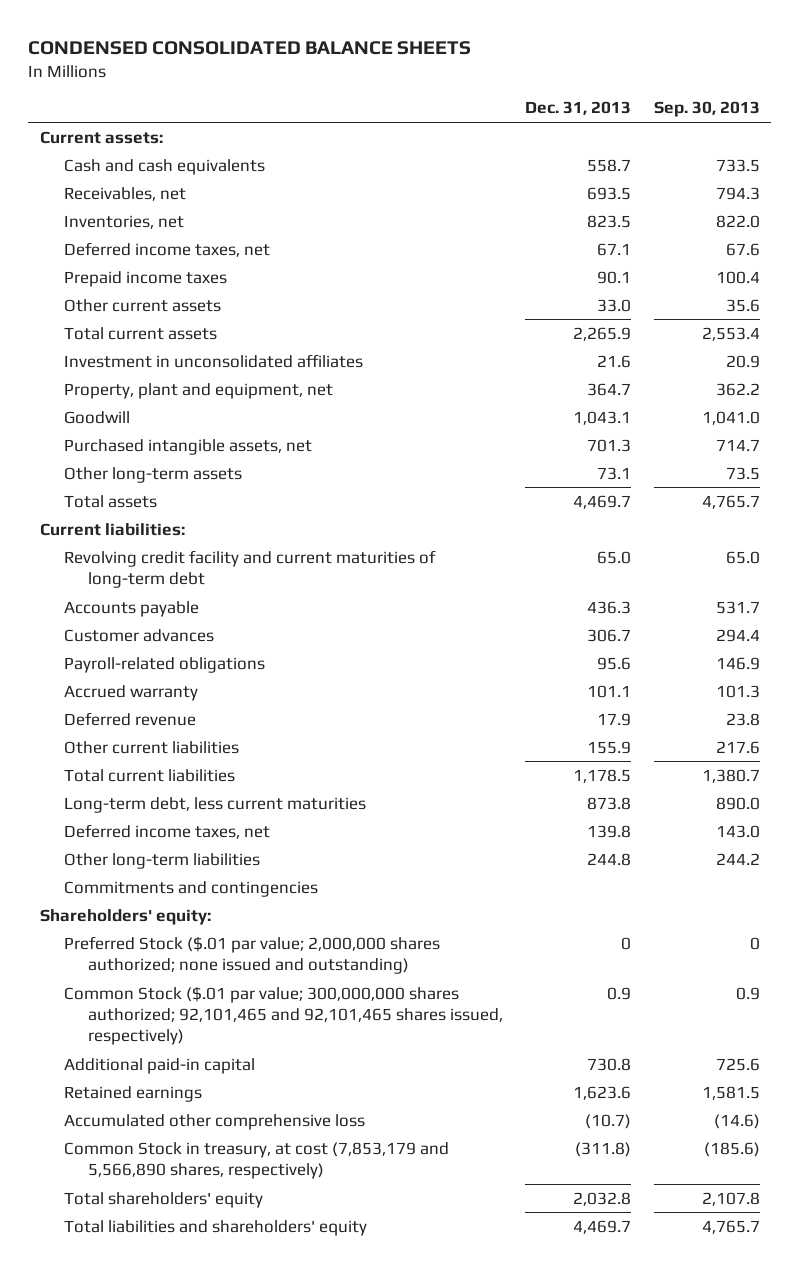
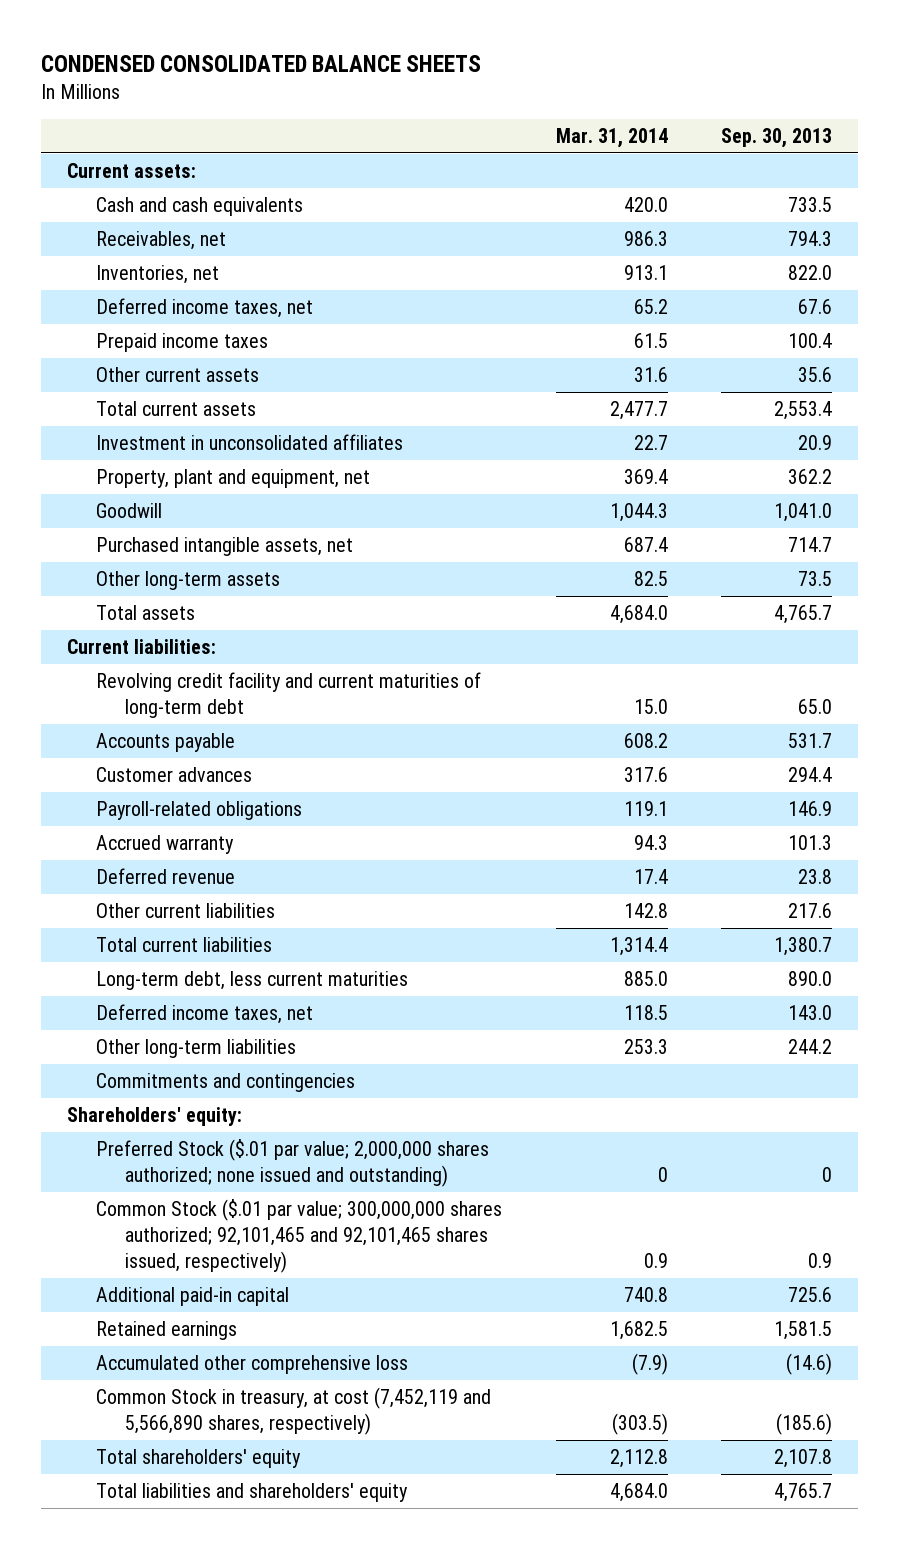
[525,101,632,116] Dec. 31, 2013 -> none
none -> [555,128,668,149] Mar. 31, 2014
[63,1141,449,1179] Common Stock in treasury, at cost (7,853,179 and 5,566,890 shares, respectively) -> [96,1386,492,1435] Common Stock in treasury, at cost (7,452,119 and 5,566,890 shares, respectively)

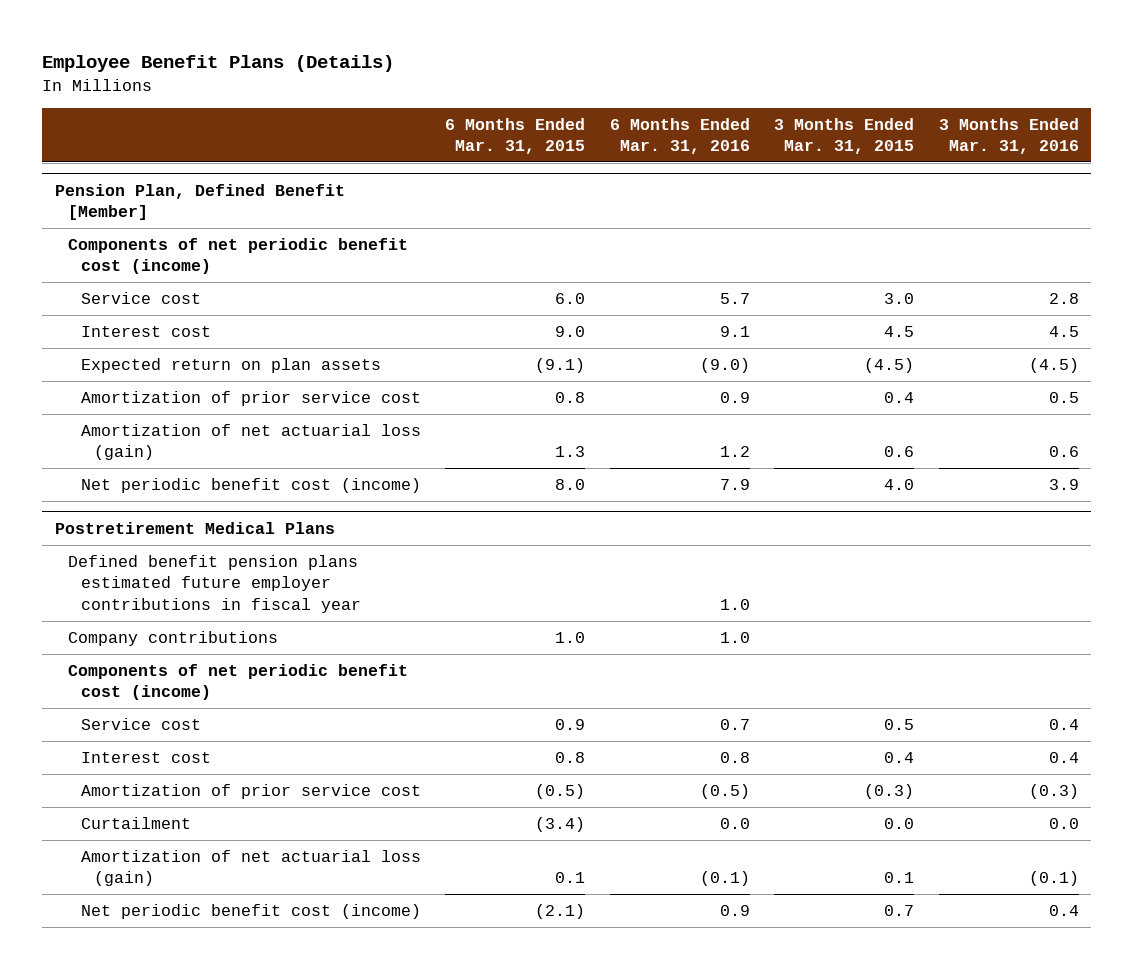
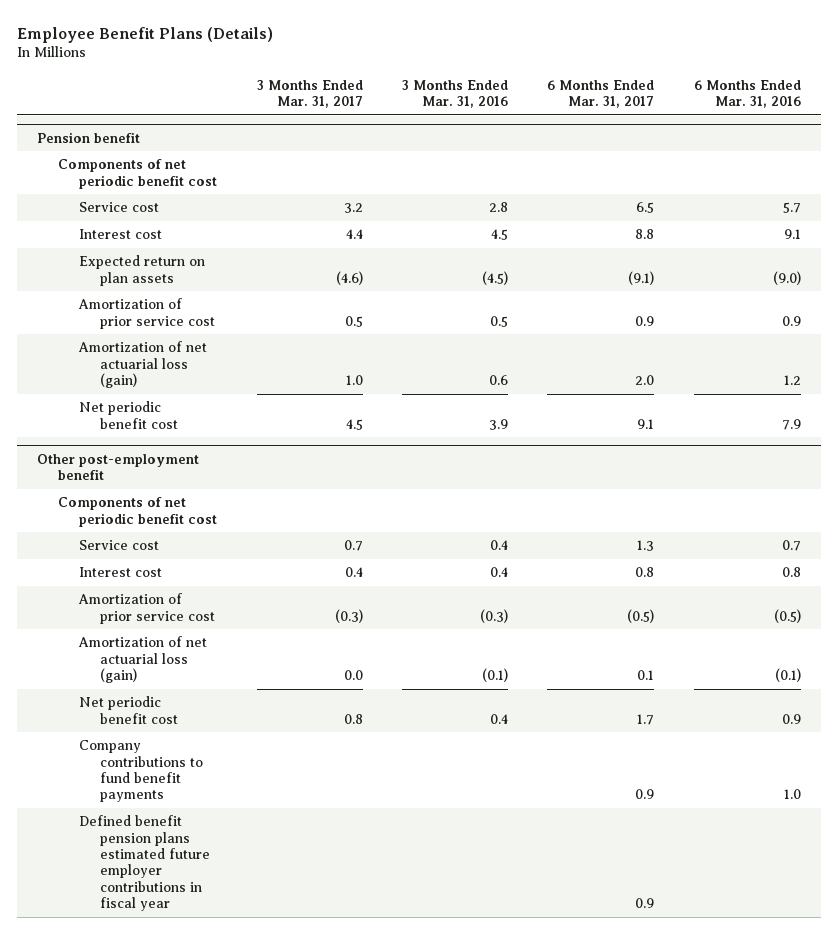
[445,117,586,154] 6 Months Ended Mar. 31, 2015 -> none
[774,117,915,154] 3 Months Ended Mar. 31, 2015 -> none
none -> [256,79,363,108] 3 Months Ended Mar. 31, 2017
none -> [547,79,655,108] 6 Months Ended Mar. 31, 2017
[54,183,345,220] Pension Plan, Defined Benefit [Member] -> [36,131,140,143] Pension benefit
[67,238,408,275] Components of net periodic benefit cost (income) -> [58,159,218,189] Components of net periodic benefit cost
[67,555,361,613] Defined benefit pension plans estimated future employer contributions in fiscal year -> none
[67,631,278,647] Company contributions -> none
[80,478,421,494] Net periodic benefit cost (income) -> [79,401,179,429] Net periodic benefit cost
[54,521,335,534] Postretirement Medical Plans -> [36,453,199,480] Other post-employment benefit
[67,664,408,701] Components of net periodic benefit cost (income) -> [58,497,218,527] Components of net periodic benefit cost
[80,817,191,830] Curtailment -> none
[80,904,421,920] Net periodic benefit cost (income) -> [79,696,179,724] Net periodic benefit cost
none -> [79,740,204,803] Company contributions to fund benefit payments
none -> [79,815,211,911] Defined benefit pension plans estimated future employer contributions in fiscal year

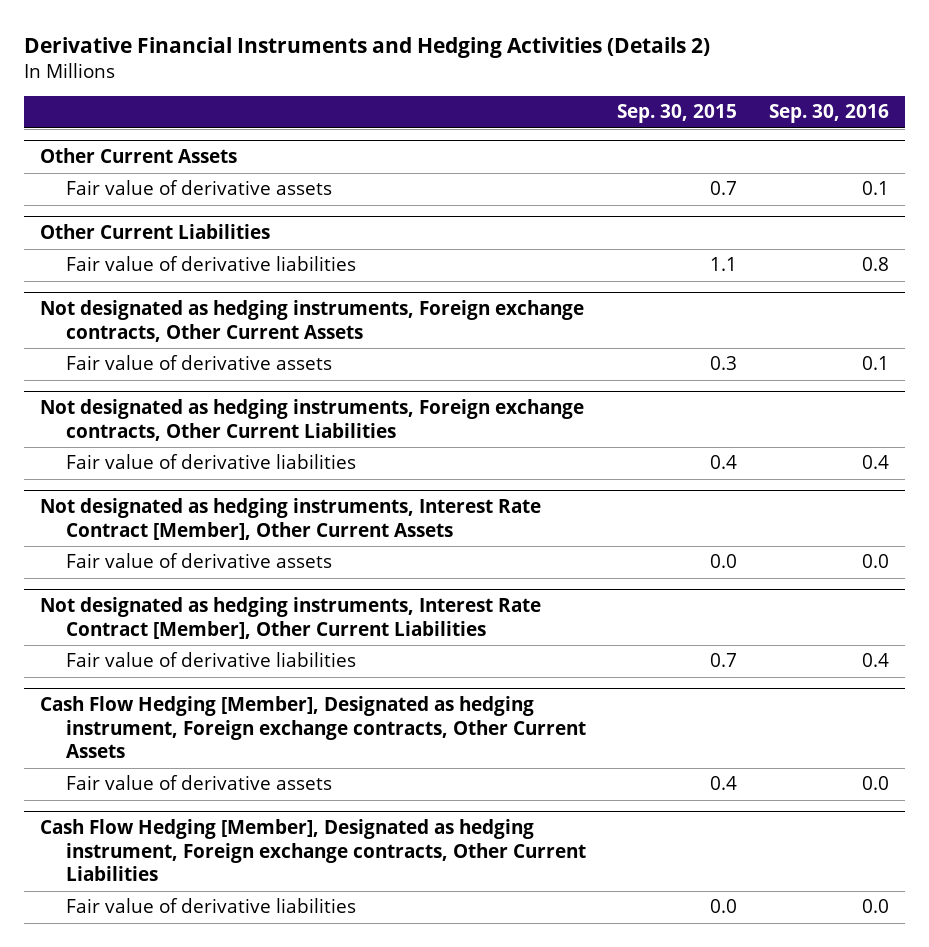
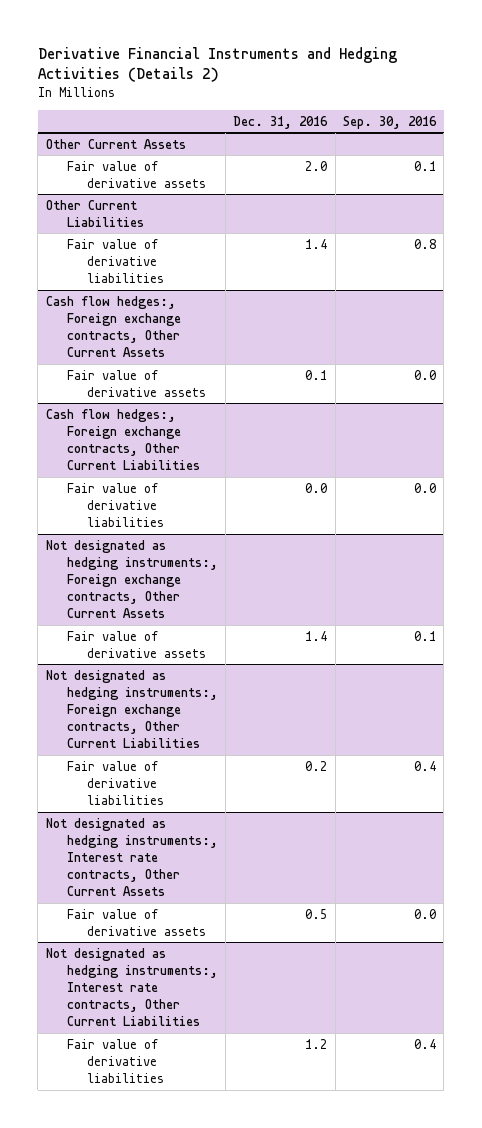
[617,104,738,124] Sep. 30, 2015 -> none
none -> [233,115,329,129] Dec. 31, 2016
none -> [45,295,181,358] Cash flow hedges:, Foreign exchange contracts, Other Current Assets
none -> [66,369,207,397] Fair value of derivative assets
none -> [45,408,200,471] Cash flow hedges:, Foreign exchange contracts, Other Current Liabilities
none -> [66,482,165,528] Fair value of derivative liabilities
[40,300,585,342] Not designated as hedging instruments, Foreign exchange contracts, Other Current Assets -> [45,539,218,619] Not designated as hedging instruments:, Foreign exchange contracts, Other Current Assets
[40,399,585,441] Not designated as hedging instruments, Foreign exchange contracts, Other Current Liabilities -> [45,669,218,749] Not designated as hedging instruments:, Foreign exchange contracts, Other Current Liabilities
[40,498,542,540] Not designated as hedging instruments, Interest Rate Contract [Member], Other Current Assets -> [45,817,218,897] Not designated as hedging instruments:, Interest rate contracts, Other Current Assets
[40,597,542,639] Not designated as hedging instruments, Interest Rate Contract [Member], Other Current Liabilities -> [45,947,218,1027] Not designated as hedging instruments:, Interest rate contracts, Other Current Liabilities
[40,696,586,759] Cash Flow Hedging [Member], Designated as hedging instrument, Foreign exchange contracts, Other Current Assets -> none
[65,775,332,791] Fair value of derivative assets -> none
[40,819,586,882] Cash Flow Hedging [Member], Designated as hedging instrument, Foreign exchange contracts, Other Current Liabilities -> none
[65,898,356,914] Fair value of derivative liabilities -> none

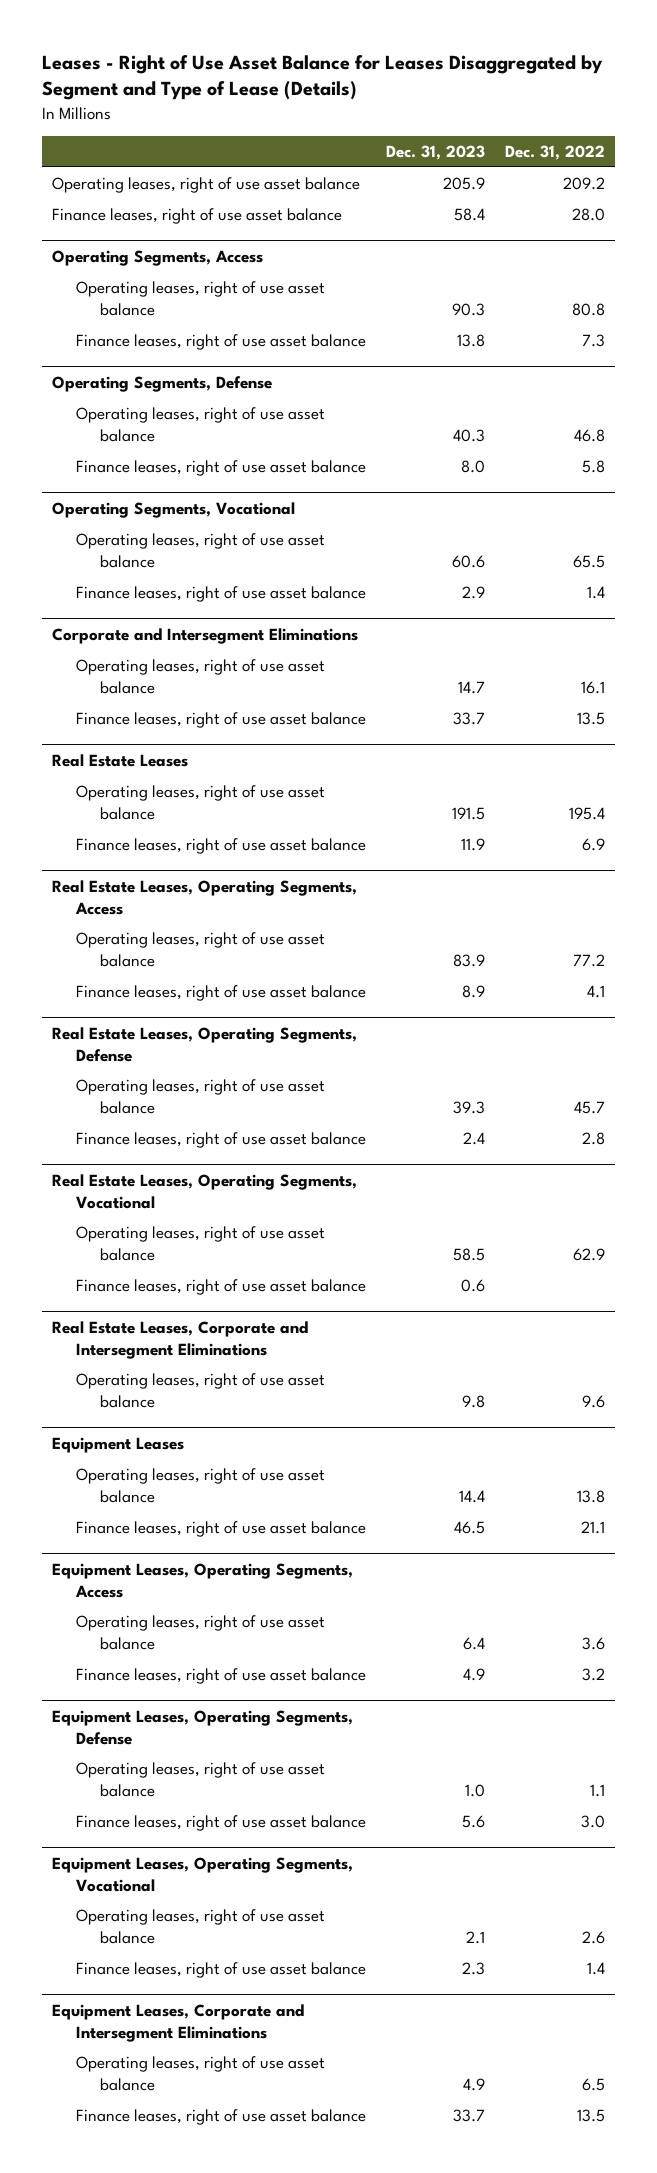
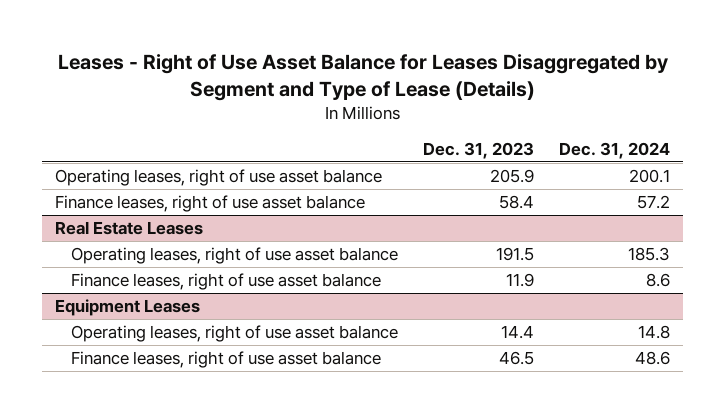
[504,144,605,160] Dec. 31, 2022 -> none
none -> [559,141,671,159] Dec. 31, 2024
[52,249,264,266] Operating Segments, Access -> none
[76,281,326,316] Operating leases, right of use asset balance -> none
[76,334,367,351] Finance leases, right of use asset balance -> none
[52,375,273,392] Operating Segments, Defense -> none
[76,407,326,442] Operating leases, right of use asset balance -> none
[76,460,367,477] Finance leases, right of use asset balance -> none
[52,501,296,518] Operating Segments, Vocational -> none
[76,533,326,568] Operating leases, right of use asset balance -> none
[76,586,367,603] Finance leases, right of use asset balance -> none
[52,627,359,644] Corporate and Intersegment Eliminations -> none
[76,659,326,694] Operating leases, right of use asset balance -> none
[76,712,367,729] Finance leases, right of use asset balance -> none
[52,879,358,915] Real Estate Leases, Operating Segments, Access -> none
[76,932,326,967] Operating leases, right of use asset balance -> none
[76,985,367,1002] Finance leases, right of use asset balance -> none
[52,1026,358,1062] Real Estate Leases, Operating Segments, Defense -> none
[76,1079,326,1114] Operating leases, right of use asset balance -> none
[76,1132,367,1149] Finance leases, right of use asset balance -> none
[52,1173,358,1209] Real Estate Leases, Operating Segments, Vocational -> none
[76,1226,326,1261] Operating leases, right of use asset balance -> none
[76,1279,367,1296] Finance leases, right of use asset balance -> none
[52,1320,309,1359] Real Estate Leases, Corporate and Intersegment Eliminations -> none
[76,1373,326,1408] Operating leases, right of use asset balance -> none
[52,1562,354,1598] Equipment Leases, Operating Segments, Access -> none
[76,1615,326,1650] Operating leases, right of use asset balance -> none
[76,1668,367,1685] Finance leases, right of use asset balance -> none
[52,1709,354,1745] Equipment Leases, Operating Segments, Defense -> none
[76,1762,326,1797] Operating leases, right of use asset balance -> none
[76,1815,367,1832] Finance leases, right of use asset balance -> none
[52,1856,354,1892] Equipment Leases, Operating Segments, Vocational -> none
[76,1909,326,1944] Operating leases, right of use asset balance -> none
[76,1962,367,1979] Finance leases, right of use asset balance -> none
[52,2003,305,2042] Equipment Leases, Corporate and Intersegment Eliminations -> none
[76,2056,326,2091] Operating leases, right of use asset balance -> none
[76,2109,367,2126] Finance leases, right of use asset balance -> none

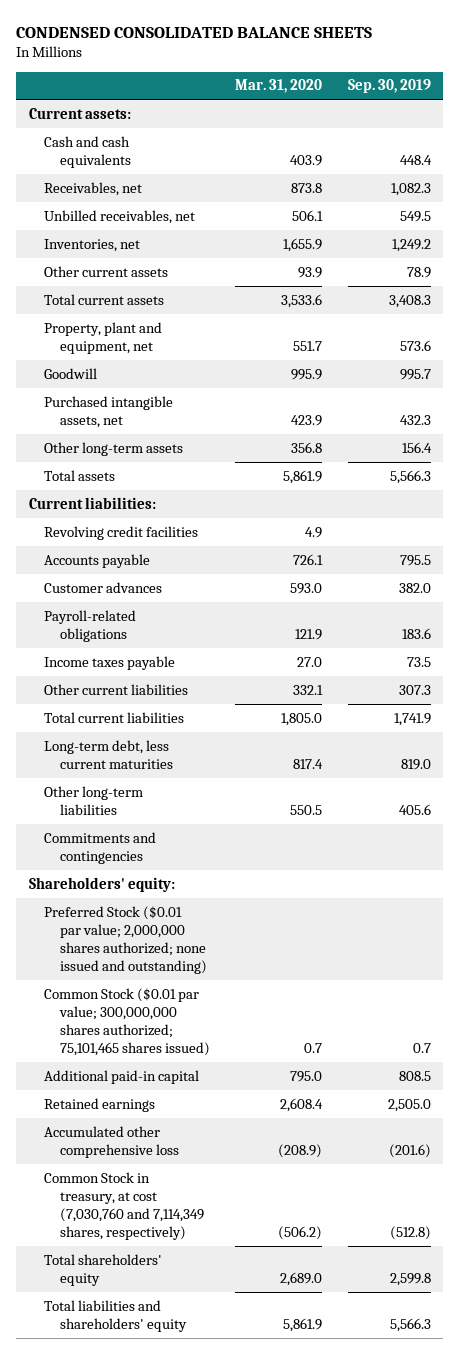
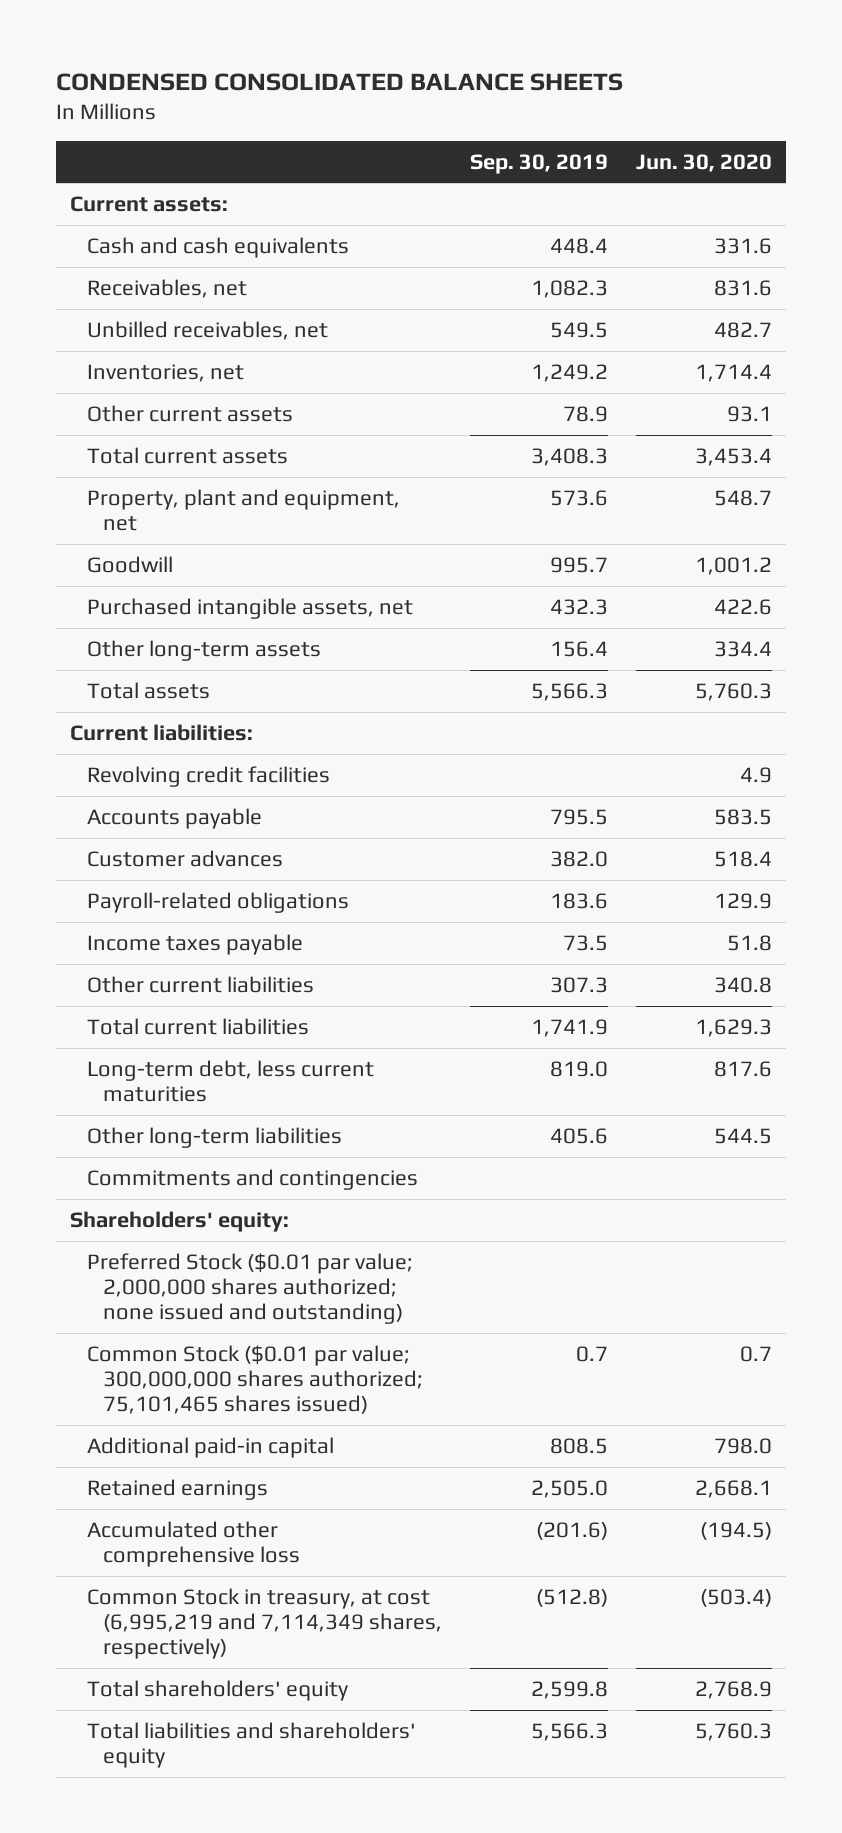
[235,79,323,94] Mar. 31, 2020 -> none
none -> [636,153,773,172] Jun. 30, 2020
[44,1171,204,1241] Common Stock in treasury, at cost (7,030,760 and 7,114,349 shares, respectively) -> [86,1587,443,1660] Common Stock in treasury, at cost (6,995,219 and 7,114,349 shares, respectively)

